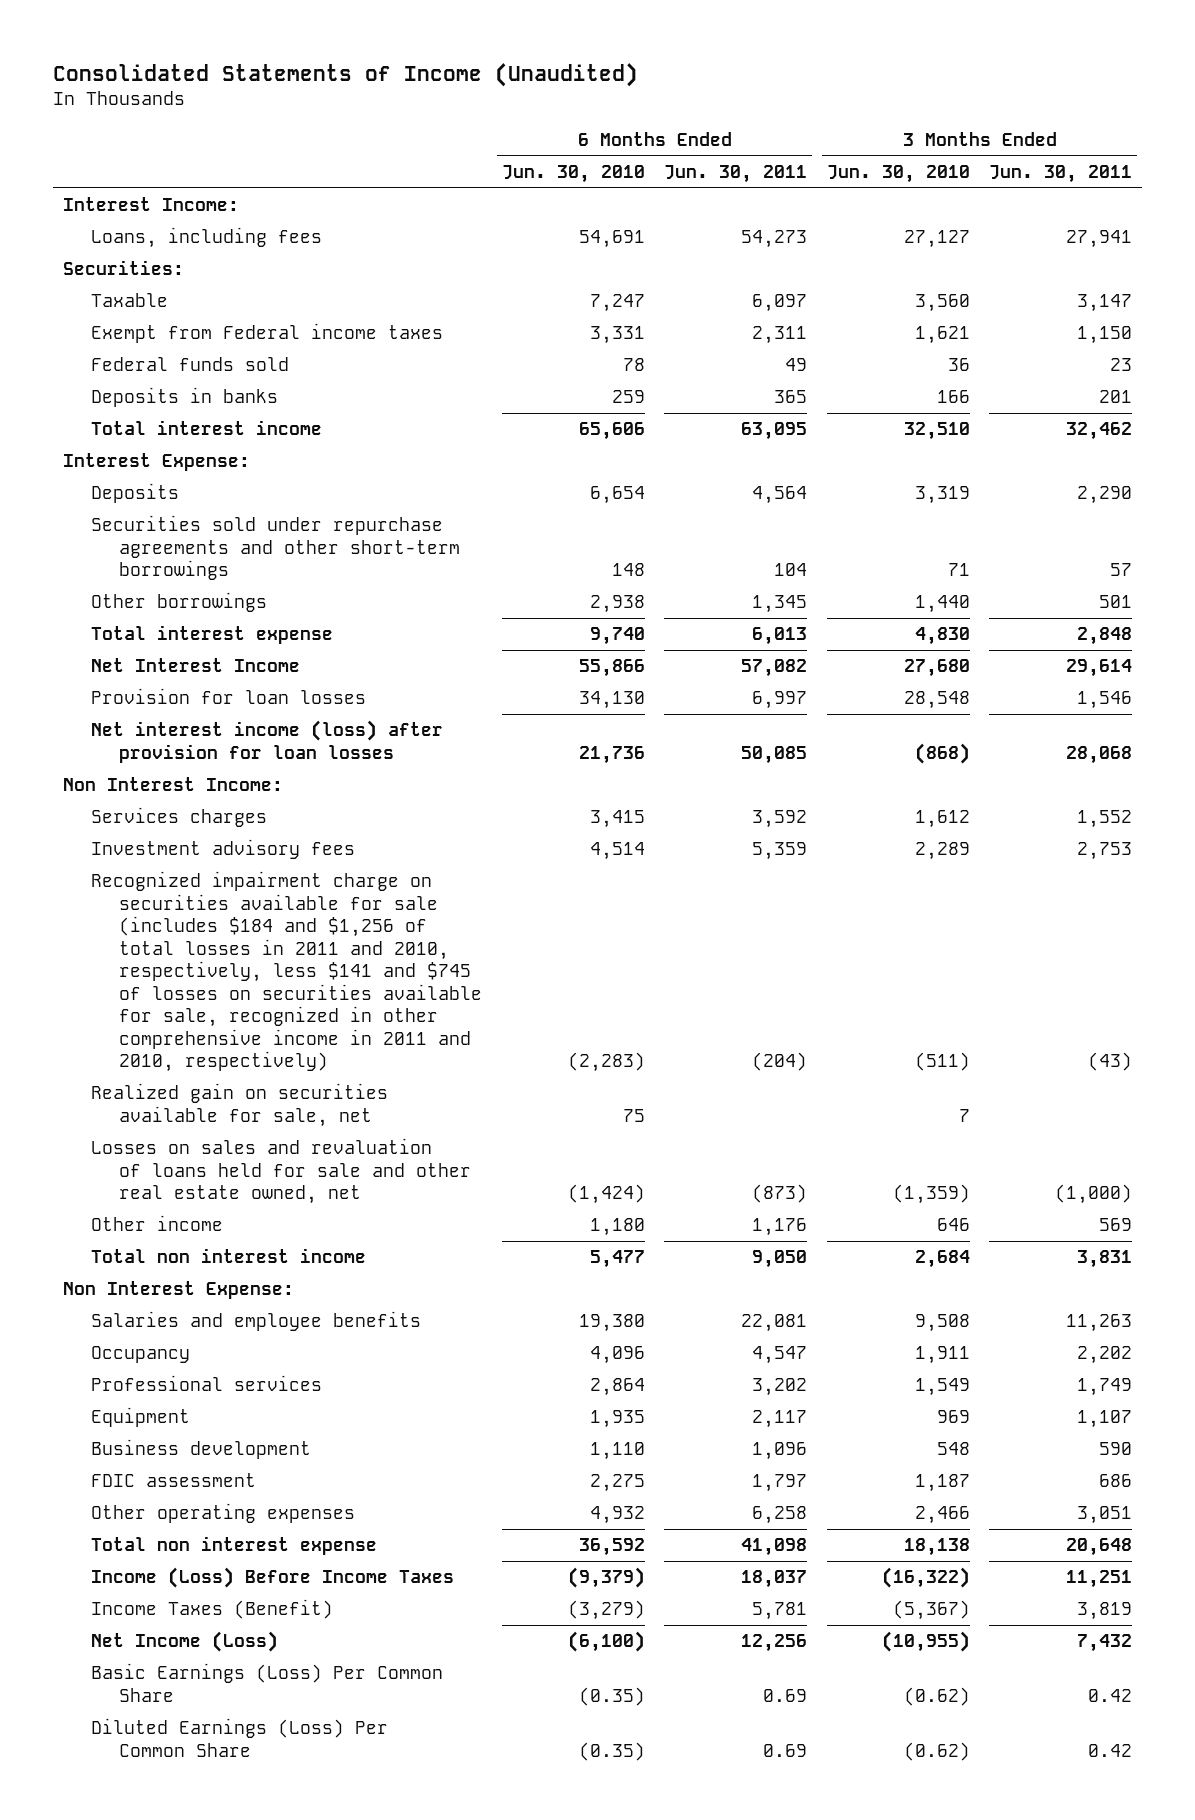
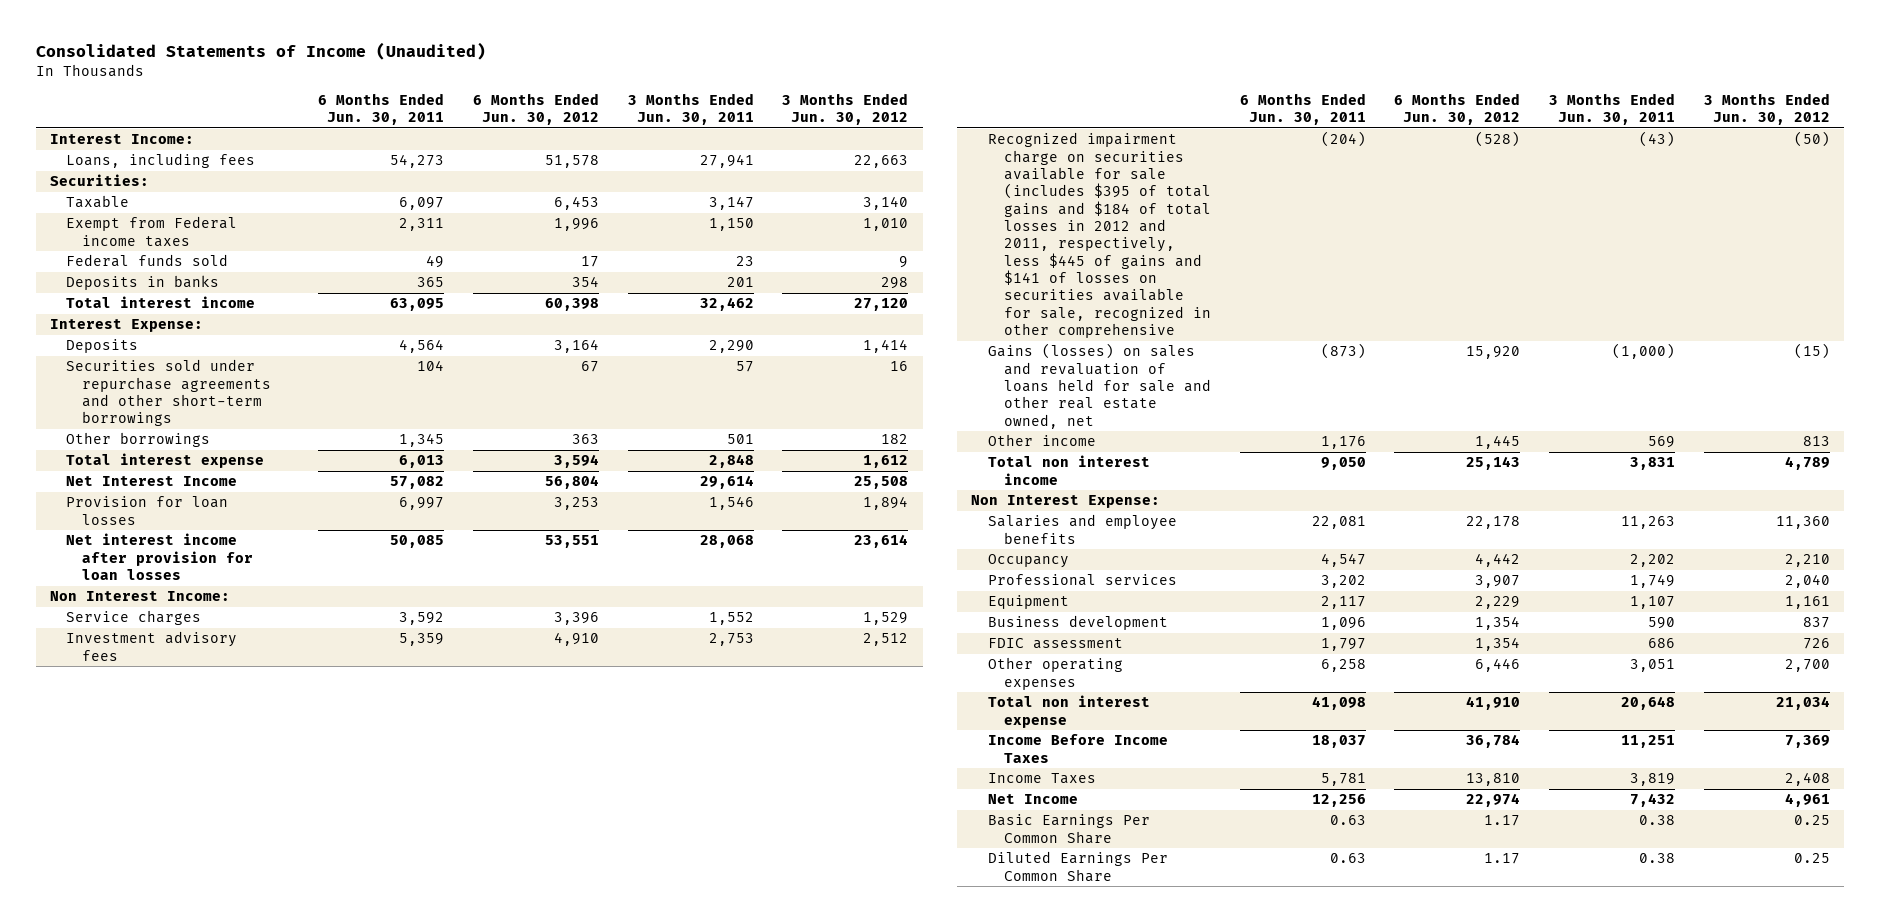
[501,165,645,184] Jun. 30, 2010 -> none
[826,165,970,184] Jun. 30, 2010 -> none
none -> [472,92,599,126] 6 Months Ended Jun. 30, 2012
none -> [782,92,909,126] 3 Months Ended Jun. 30, 2012
[91,720,444,763] Net interest income (loss) after provision for loan losses -> [66,533,254,580] Net interest income after provision for loan losses
[91,807,268,828] Services charges -> [66,610,202,626] Service charges
[91,1083,389,1127] Realized gain on securities available for sale, net -> none
[91,871,483,1073] Recognized impairment charge on securities available for sale (includes $184 and $1,256 of total losses in 2011 and 2010, respectively, less $141 and $745 of losses on securities available for sale, recognized in other comprehensive income in 2011 and 2010, respectively) -> [987,132,1211,338] Recognized impairment charge on securities available for sale (includes $395 of total gains and $184 of total losses in 2012 and 2011, respectively, less $445 of gains and $141 of losses on securities available for sale, recognized in other comprehensive
[91,1138,472,1205] Losses on sales and revaluation of loans held for sale and other real estate owned, net -> [987,343,1211,429] Gains (losses) on sales and revaluation of loans held for sale and other real estate owned, net
[91,1567,455,1589] Income (Loss) Before Income Taxes -> [987,734,1168,763] Income Before Income Taxes
[91,1599,334,1620] Income Taxes (Benefit) -> [987,773,1096,785] Income Taxes
[91,1631,279,1653] Net Income (Loss) -> [987,794,1078,805] Net Income
[91,1663,444,1702] Basic Earnings (Loss) Per Common Share -> [987,814,1150,844] Basic Earnings Per Common Share
[763,1688,808,1702] 0.69 -> [1329,815,1366,826] 0.63
[1088,1688,1133,1702] 0.42 -> [1639,815,1676,826] 0.38
[91,1718,389,1757] Diluted Earnings (Loss) Per Common Share -> [987,851,1168,882] Diluted Earnings Per Common Share
[763,1743,808,1757] 0.69 -> [1329,853,1366,864] 0.63
[1088,1743,1133,1757] 0.42 -> [1639,853,1676,864] 0.38

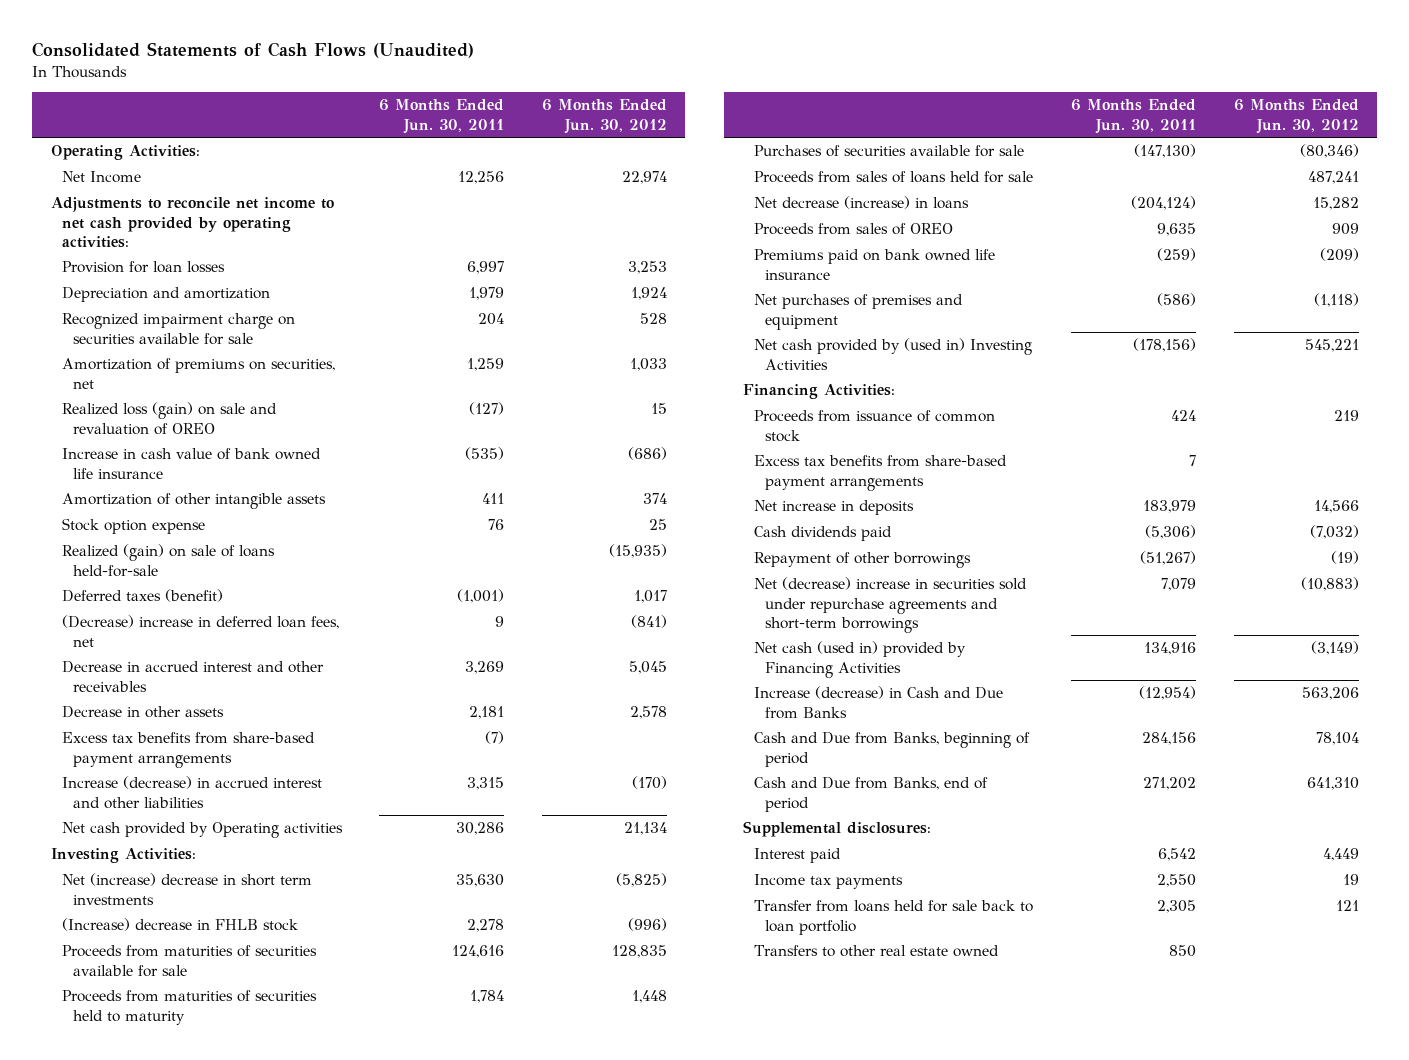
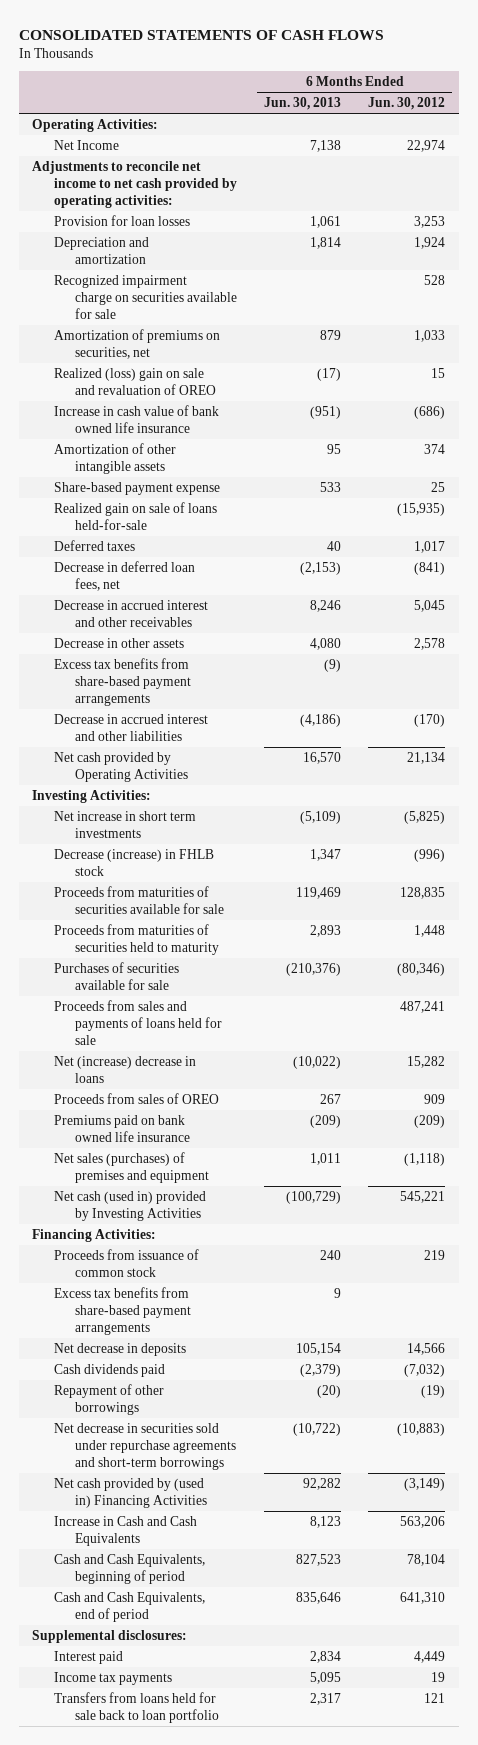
[31,41,474,58] Consolidated Statements of Cash Flows (Unaudited) -> [18,29,384,40] CONSOLIDATED STATEMENTS OF CASH FLOWS
[379,99,505,134] 6 Months Ended Jun. 30, 2011 -> none
none -> [264,96,342,110] Jun. 30, 2013
[61,402,277,435] Realized loss (gain) on sale and revaluation of OREO -> [53,367,216,396] Realized (loss) gain on sale and revaluation of OREO
[61,518,205,535] Stock option expense -> [53,481,220,495] Share-based payment expense
[61,544,275,577] Realized (gain) on sale of loans held-for-sale -> [53,501,217,531] Realized gain on sale of loans held-for-sale
[61,589,223,603] Deferred taxes (benefit) -> [53,539,135,551] Deferred taxes
[61,615,339,647] (Decrease) increase in deferred loan fees, net -> [53,560,195,592] Decrease in deferred loan fees, net
[61,776,322,809] Increase (decrease) in accrued interest and other liabilities -> [53,713,208,742] Decrease in accrued interest and other liabilities
[61,822,343,839] Net cash provided by Operating activities -> [53,751,188,783] Net cash provided by Operating Activities
[61,873,312,905] Net (increase) decrease in short term investments -> [53,810,196,839] Net increase in short term investments
[61,918,298,932] (Increase) decrease in FHLB stock -> [53,848,214,877] Decrease (increase) in FHLB stock
[753,171,1033,184] Proceeds from sales of loans held for sale -> [53,999,222,1046] Proceeds from sales and payments of loans held for sale
[753,196,969,210] Net decrease (increase) in loans -> [53,1055,196,1084] Net (increase) decrease in loans
[753,294,963,330] Net purchases of premises and equipment -> [53,1151,209,1184] Net sales (purchases) of premises and equipment
[753,338,1032,370] Net cash provided by (used in) Investing Activities -> [53,1190,206,1222] Net cash (used in) provided by Investing Activities
[753,500,914,516] Net increase in deposits -> [53,1342,186,1356] Net decrease in deposits
[753,577,1027,633] Net (decrease) increase in securities sold under repurchase agreements and short-term borrowings -> [53,1422,236,1471] Net decrease in securities sold under repurchase agreements and short-term borrowings
[753,641,966,678] Net cash (used in) provided by Financing Activities -> [53,1477,207,1509] Net cash provided by (used in) Financing Activities
[753,686,1003,719] Increase (decrease) in Cash and Due from Banks -> [53,1515,197,1547] Increase in Cash and Cash Equivalents
[753,732,1030,767] Cash and Due from Banks, beginning of period -> [53,1553,205,1585] Cash and Cash Equivalents, beginning of period
[753,777,988,812] Cash and Due from Banks, end of period -> [53,1591,205,1623] Cash and Cash Equivalents, end of period
[753,945,999,958] Transfers to other real estate owned -> none
[753,900,1033,935] Transfer from loans held for sale back to loan portfolio -> [53,1691,219,1724] Transfers from loans held for sale back to loan portfolio

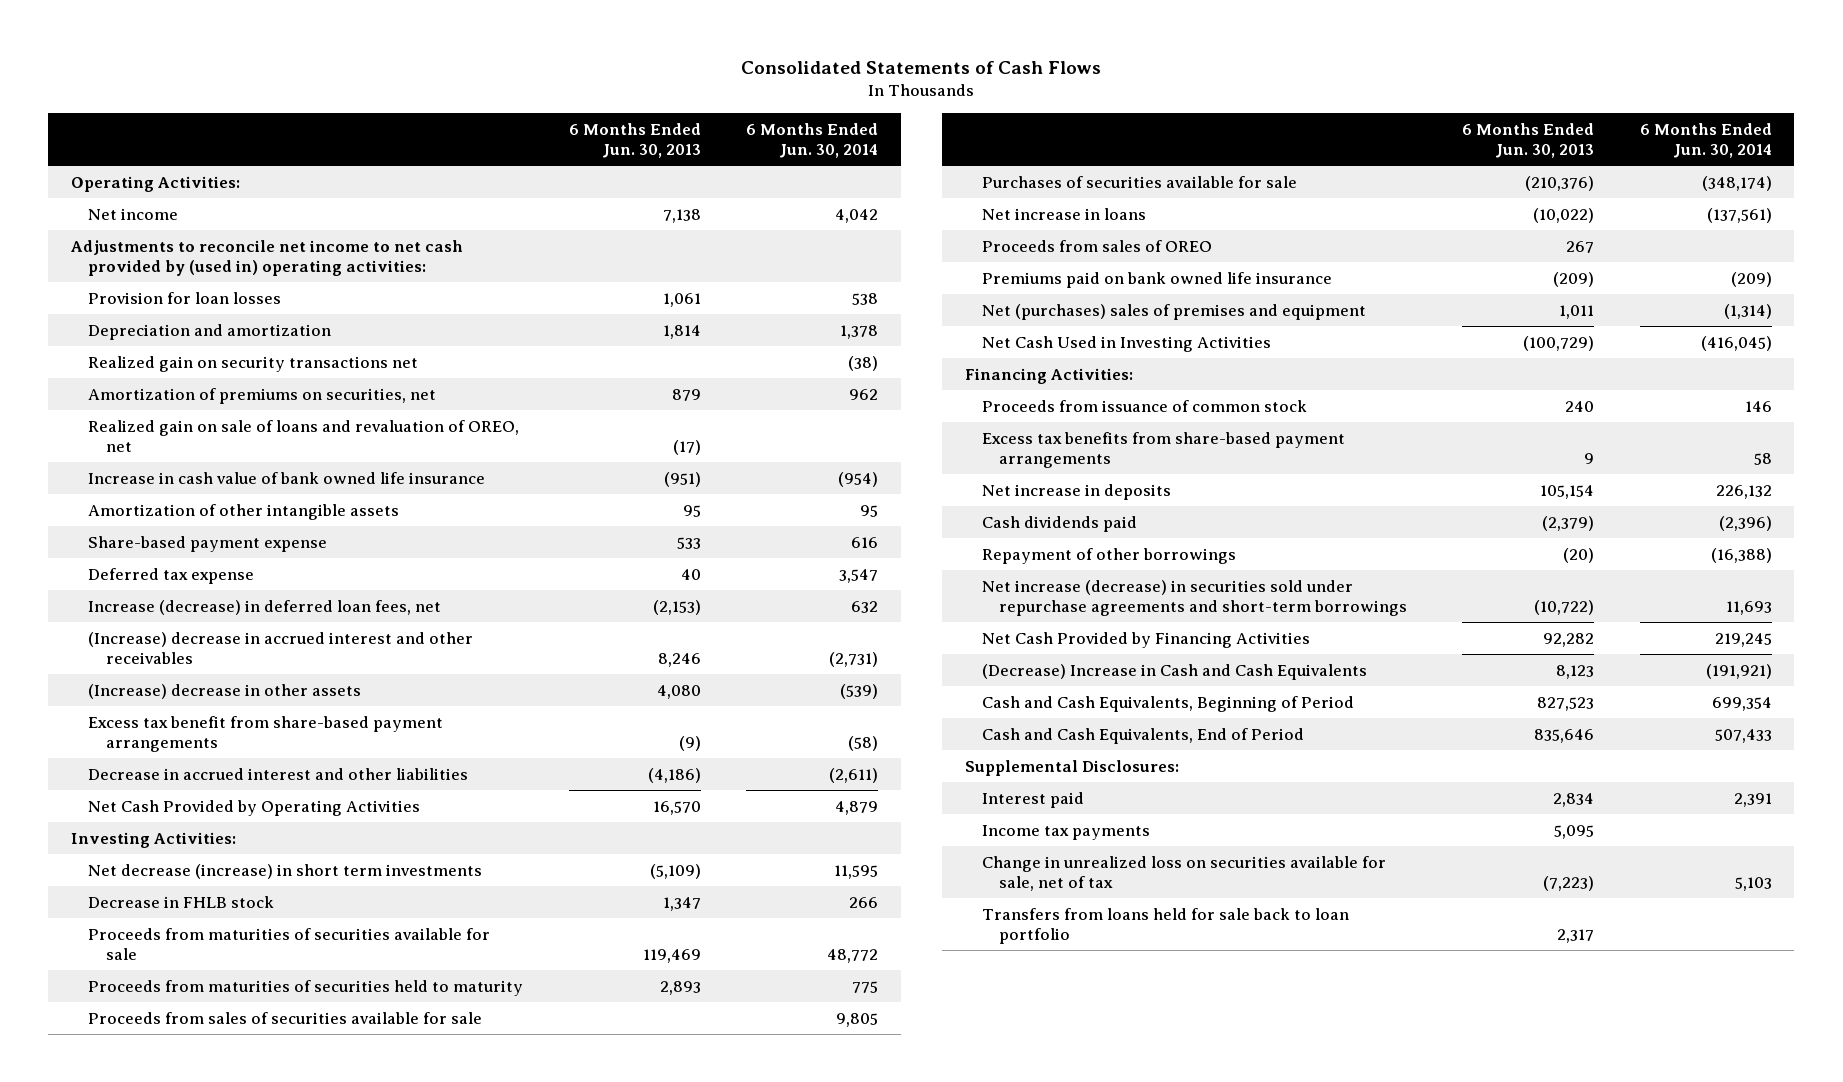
[18,29,384,40] CONSOLIDATED STATEMENTS OF CASH FLOWS -> [741,60,1102,74] Consolidated Statements of Cash Flows
[368,96,446,110] Jun. 30, 2012 -> none
none -> [745,122,878,158] 6 Months Ended Jun. 30, 2014
[53,139,119,150] Net Income -> [88,207,179,220] Net income
[32,160,237,209] Adjustments to reconcile net income to net cash provided by operating activities: -> [70,239,463,276] Adjustments to reconcile net income to net cash provided by (used in) operating activities:
[53,274,237,320] Recognized impairment charge on securities available for sale -> none
none -> [88,355,419,372] Realized gain on security transactions net
[53,367,216,396] Realized (loss) gain on sale and revaluation of OREO -> [88,419,520,452] Realized gain on sale of loans and revaluation of OREO, net
[53,501,217,531] Realized gain on sale of loans held-for-sale -> none
[53,539,135,551] Deferred taxes -> [88,567,255,584] Deferred tax expense
[53,560,195,592] Decrease in deferred loan fees, net -> [88,599,442,615] Increase (decrease) in deferred loan fees, net
[53,599,208,628] Decrease in accrued interest and other receivables -> [88,631,474,664] (Increase) decrease in accrued interest and other receivables
[53,637,184,648] Decrease in other assets -> [88,683,362,699] (Increase) decrease in other assets
[53,657,191,707] Excess tax benefits from share-based payment arrangements -> [88,715,444,752] Excess tax benefit from share-based payment arrangements
[53,751,188,783] Net cash provided by Operating Activities -> [88,799,421,816] Net Cash Provided by Operating Activities
[53,810,196,839] Net increase in short term investments -> [88,863,483,879] Net decrease (increase) in short term investments
[53,848,214,877] Decrease (increase) in FHLB stock -> [88,895,275,908] Decrease in FHLB stock
none -> [88,1011,483,1024] Proceeds from sales of securities available for sale
[53,999,222,1046] Proceeds from sales and payments of loans held for sale -> none
[53,1055,196,1084] Net (increase) decrease in loans -> [982,207,1147,220] Net increase in loans
[53,1151,209,1184] Net sales (purchases) of premises and equipment -> [982,303,1367,320] Net (purchases) sales of premises and equipment
[53,1190,206,1222] Net cash (used in) provided by Investing Activities -> [982,335,1272,352] Net Cash Used in Investing Activities
[53,1342,186,1356] Net decrease in deposits -> [982,483,1172,500] Net increase in deposits
[53,1422,236,1471] Net decrease in securities sold under repurchase agreements and short-term borrowings -> [982,579,1408,616] Net increase (decrease) in securities sold under repurchase agreements and short-term borrowings
[53,1477,207,1509] Net cash provided by (used in) Financing Activities -> [982,631,1311,648] Net Cash Provided by Financing Activities
[53,1515,197,1547] Increase in Cash and Cash Equivalents -> [982,663,1368,680] (Decrease) Increase in Cash and Cash Equivalents
[53,1553,205,1585] Cash and Cash Equivalents, beginning of period -> [982,695,1355,712] Cash and Cash Equivalents, Beginning of Period
[53,1591,205,1623] Cash and Cash Equivalents, end of period -> [982,727,1305,744] Cash and Cash Equivalents, End of Period
[32,1629,188,1643] Supplemental disclosures: -> [964,759,1179,776] Supplemental Disclosures:
none -> [982,855,1387,891] Change in unrealized loss on securities available for sale, net of tax

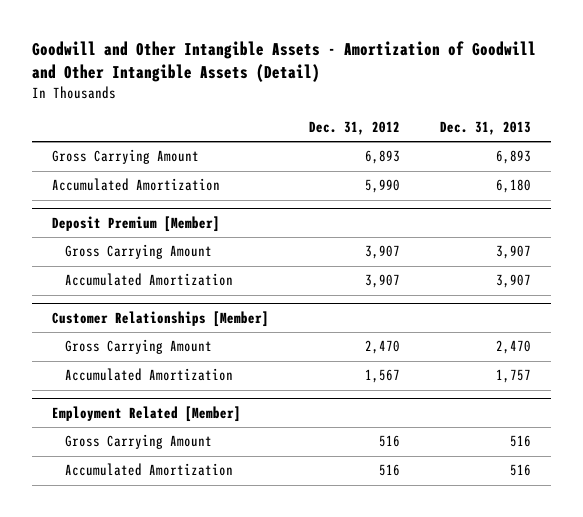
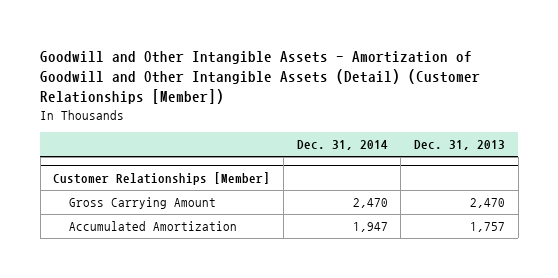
[32,40,537,82] Goodwill and Other Intangible Assets - Amortization of Goodwill and Other Intangible Assets (Detail) -> [40,50,481,105] Goodwill and Other Intangible Assets - Amortization of Goodwill and Other Intangible Assets (Detail) (Customer Relationships [Member])
[308,121,400,136] Dec. 31, 2012 -> none
none -> [296,140,388,151] Dec. 31, 2014
[52,149,200,165] Gross Carrying Amount -> none
[52,178,221,192] Accumulated Amortization -> none
[52,216,221,233] Deposit Premium [Member] -> none
[65,244,213,260] Gross Carrying Amount -> none
[65,273,234,287] Accumulated Amortization -> none
[52,406,242,423] Employment Related [Member] -> none
[65,434,213,450] Gross Carrying Amount -> none
[65,463,234,477] Accumulated Amortization -> none

